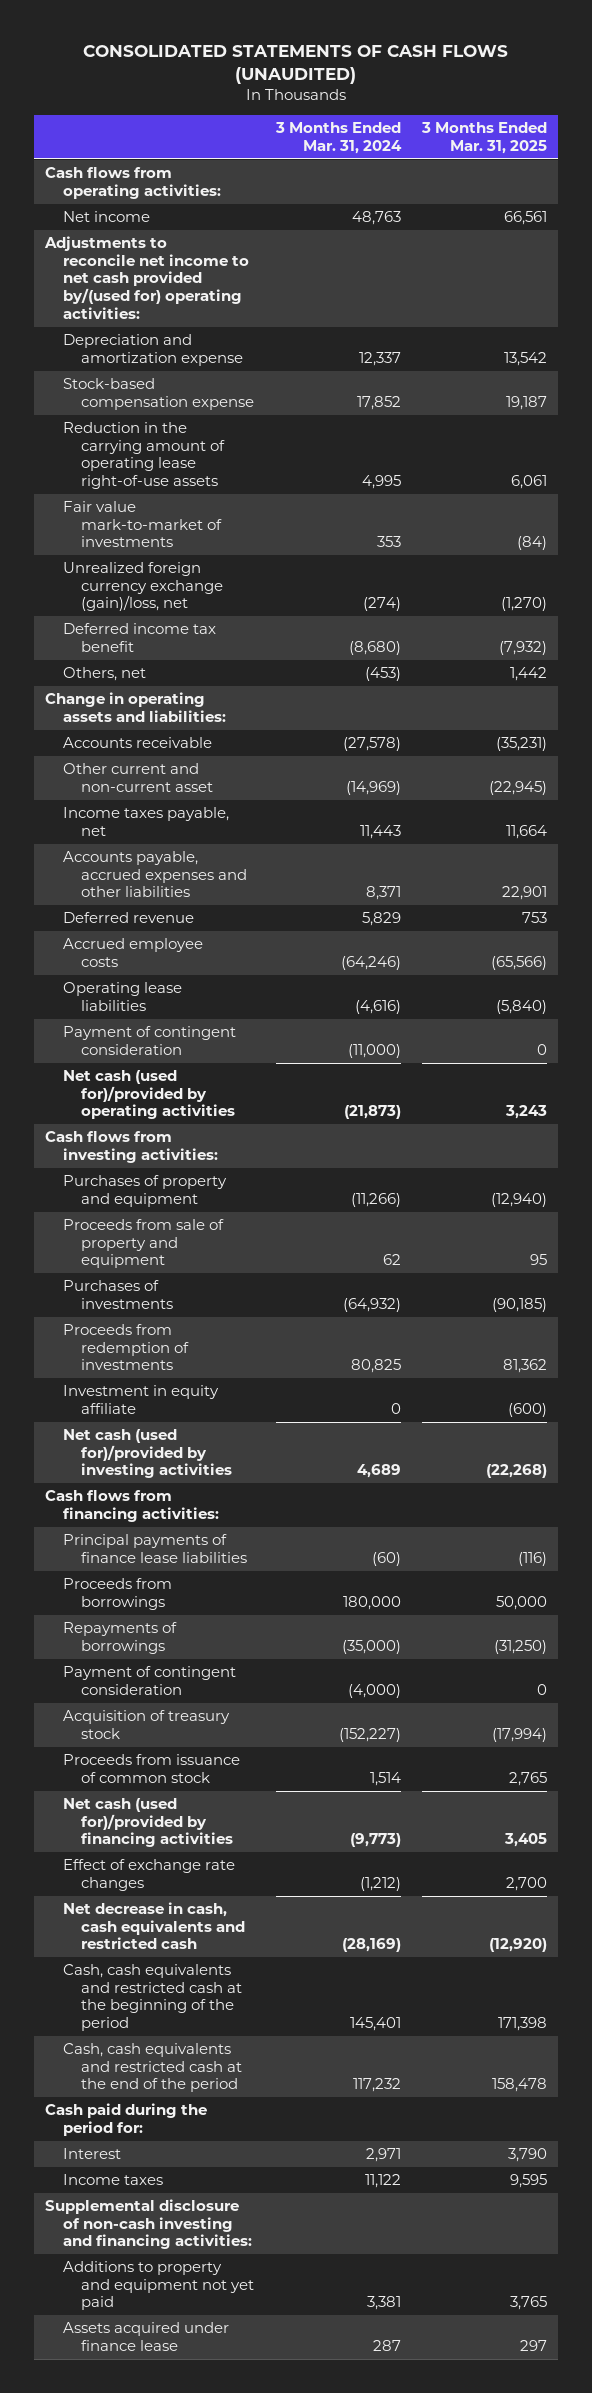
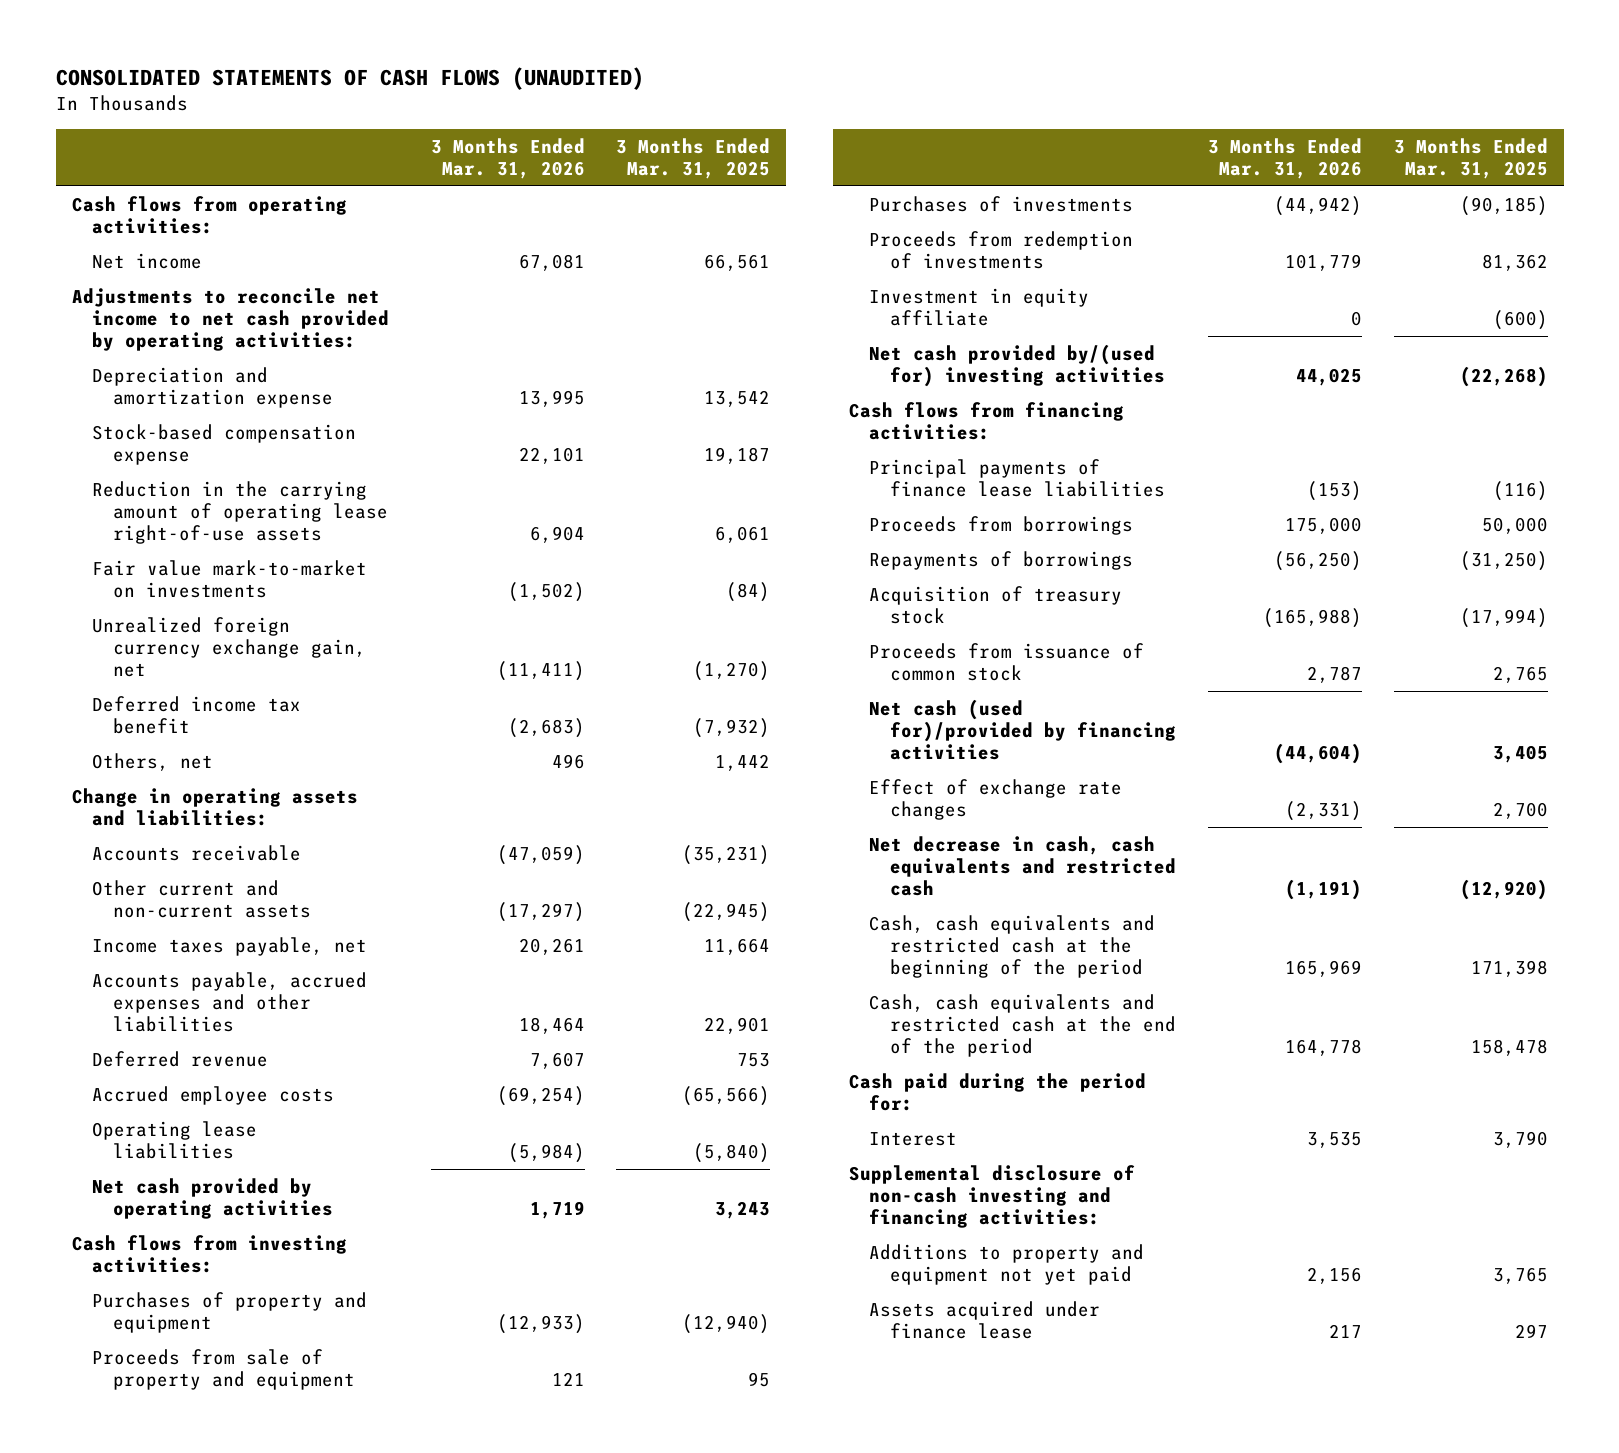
[274,122,402,154] 3 Months Ended Mar. 31, 2024 -> none
none -> [430,137,585,179] 3 Months Ended Mar. 31, 2026
[44,236,250,319] Adjustments to reconcile net income to net cash provided by/(used for) operating activities: -> [71,288,390,352] Adjustments to reconcile net income to net cash provided by operating activities:
[63,501,223,548] Fair value mark-to-market of investments -> [92,560,368,599] Fair value mark-to-market on investments
[63,562,224,612] Unrealized foreign currency exchange (gain)/loss, net -> [92,617,366,678] Unrealized foreign currency exchange gain, net
[63,763,214,792] Other current and non-current asset -> [92,880,311,919] Other current and non-current assets
[63,1026,237,1055] Payment of contingent consideration -> none
[63,1070,236,1120] Net cash (used for)/provided by operating activities -> [92,1178,333,1220] Net cash provided by operating activities
[63,1429,233,1479] Net cash (used for)/provided by investing activities -> [869,344,1166,388] Net cash provided by/(used for) investing activities
[63,1666,237,1695] Payment of contingent consideration -> none
[63,2174,164,2186] Income taxes -> none

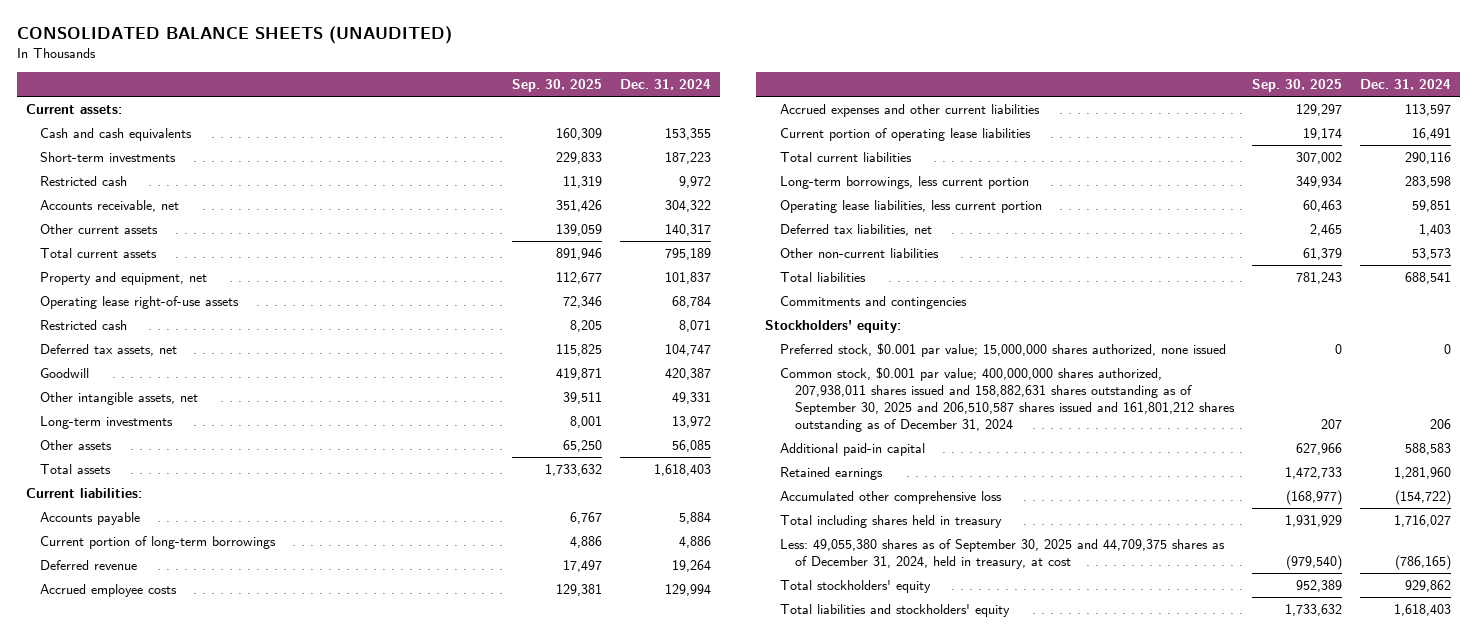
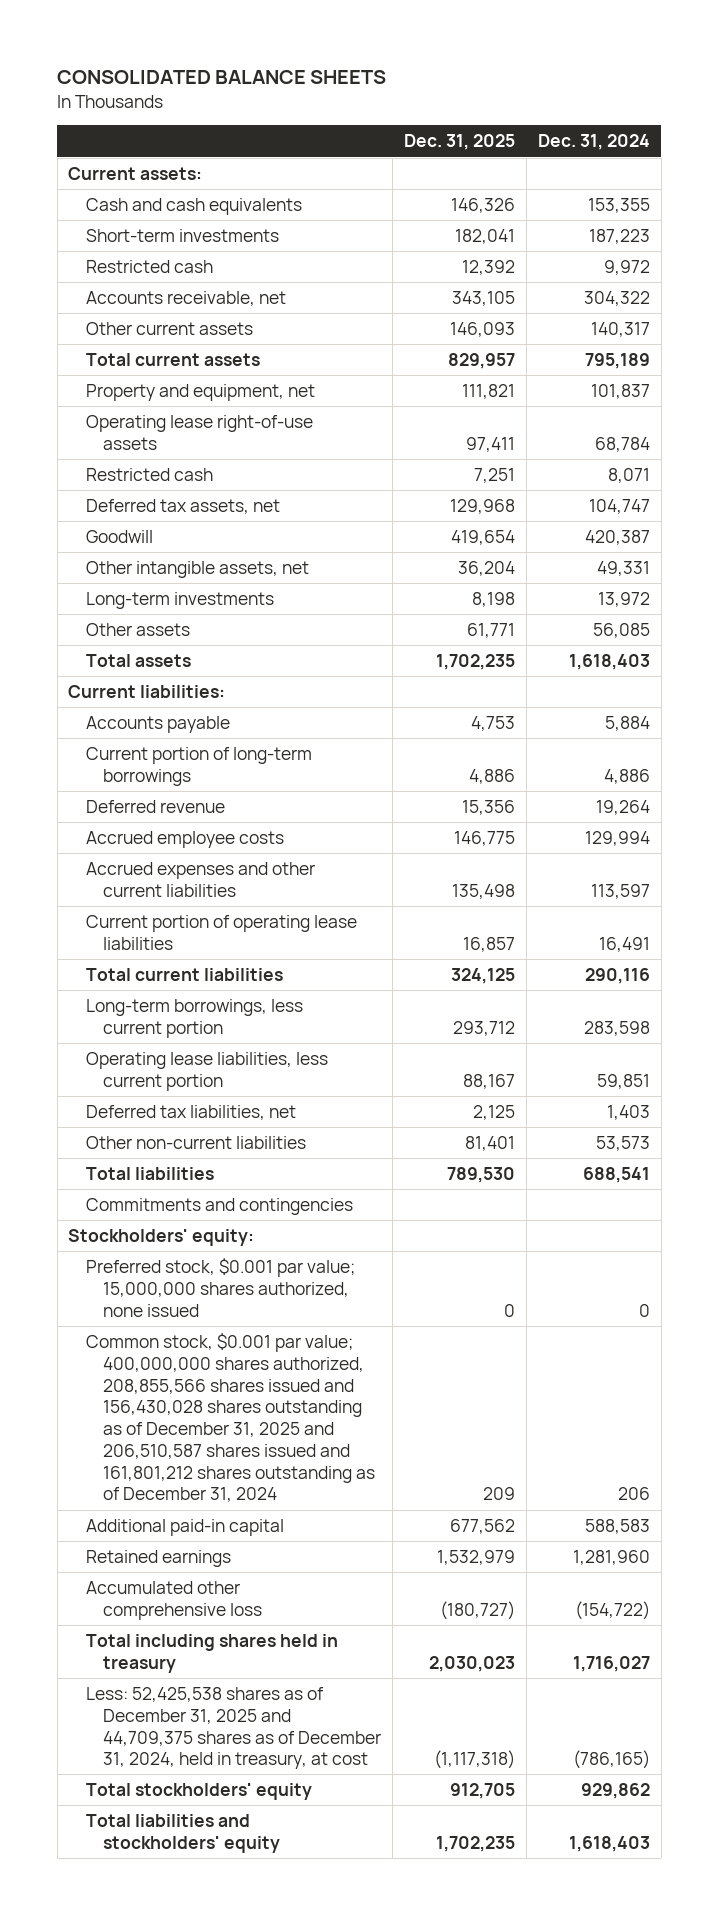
[16,25,452,44] CONSOLIDATED BALANCE SHEETS (UNAUDITED) -> [57,70,387,85] CONSOLIDATED BALANCE SHEETS
[512,79,603,93] Sep. 30, 2025 -> none
none -> [403,134,515,151] Dec. 31, 2025
[779,366,1235,432] Common stock, $0.001 par value; 400,000,000 shares authorized, 207,938,011 shares issued and 158,882,631 shares outstanding as of September 30, 2025 and 206,510,587 shares issued and 161,801,212 shares outstanding as of December 31, 2024 -> [85,1332,376,1503] Common stock, $0.001 par value; 400,000,000 shares authorized, 208,855,566 shares issued and 156,430,028 shares outstanding as of December 31, 2025 and 206,510,587 shares issued and 161,801,212 shares outstanding as of December 31, 2024
[779,538,1225,569] Less: 49,055,380 shares as of September 30, 2025 and 44,709,375 shares as of December 31, 2024, held in treasury, at cost -> [85,1686,382,1770] Less: 52,425,538 shares as of December 31, 2025 and 44,709,375 shares as of December 31, 2024, held in treasury, at cost

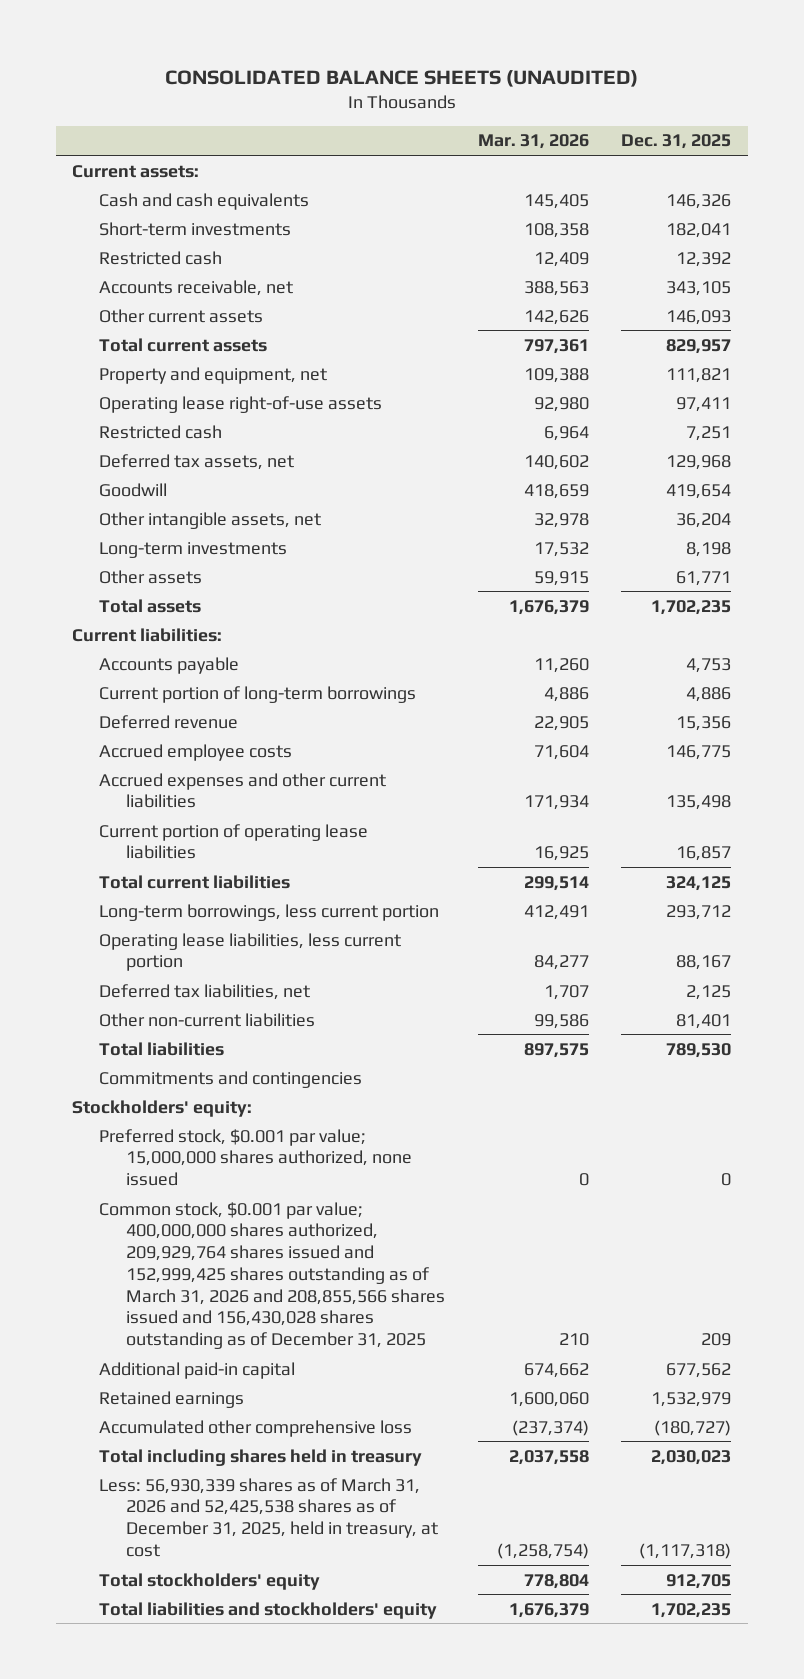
[57,70,387,85] CONSOLIDATED BALANCE SHEETS -> [164,69,638,87] CONSOLIDATED BALANCE SHEETS (UNAUDITED)
[537,134,650,151] Dec. 31, 2024 -> none
none -> [477,134,589,150] Mar. 31, 2026
[85,1332,376,1503] Common stock, $0.001 par value; 400,000,000 shares authorized, 208,855,566 shares issued and 156,430,028 shares outstanding as of December 31, 2025 and 206,510,587 shares issued and 161,801,212 shares outstanding as of December 31, 2024 -> [99,1201,446,1350] Common stock, $0.001 par value; 400,000,000 shares authorized, 209,929,764 shares issued and 152,999,425 shares outstanding as of March 31, 2026 and 208,855,566 shares issued and 156,430,028 shares outstanding as of December 31, 2025
[85,1686,382,1770] Less: 52,425,538 shares as of December 31, 2025 and 44,709,375 shares as of December 31, 2024, held in treasury, at cost -> [99,1477,439,1557] Less: 56,930,339 shares as of March 31, 2026 and 52,425,538 shares as of December 31, 2025, held in treasury, at cost

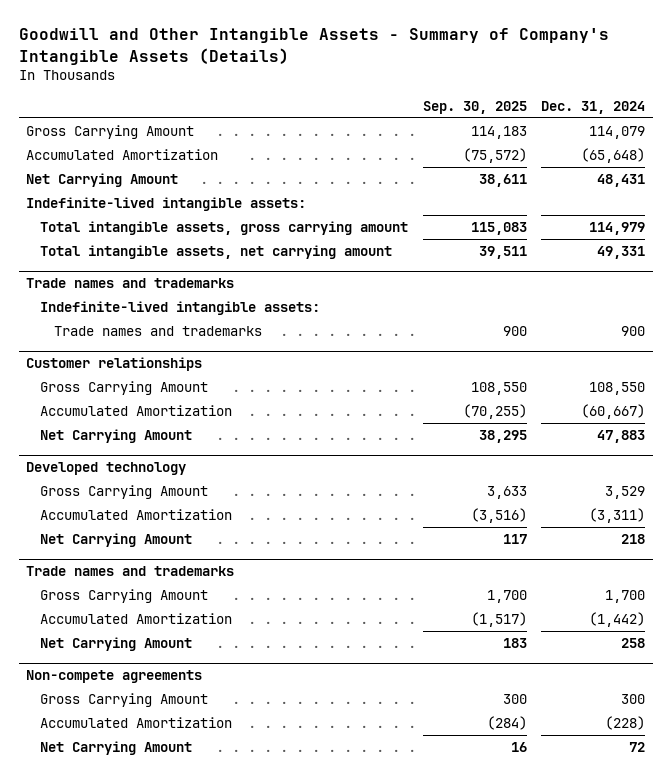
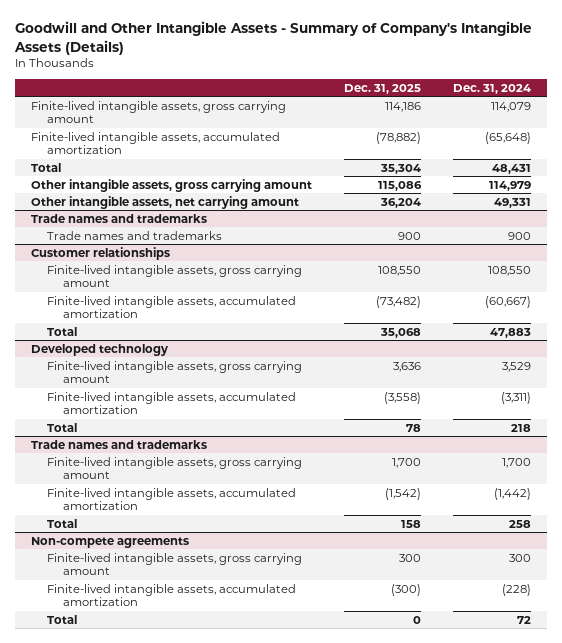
[422,101,527,115] Sep. 30, 2025 -> none
none -> [344,83,422,94] Dec. 31, 2025
[26,196,307,211] Indefinite-lived intangible assets: -> none
[26,124,195,139] Gross Carrying Amount -> [31,100,287,124] Finite-lived intangible assets, gross carrying amount
[26,148,219,160] Accumulated Amortization -> [31,131,281,155] Finite-lived intangible assets, accumulated amortization
[26,172,179,187] Net Carrying Amount -> [31,162,62,172] Total
[40,220,409,235] Total intangible assets, gross carrying amount -> [31,178,313,192] Other intangible assets, gross carrying amount
[40,244,393,259] Total intangible assets, net carrying amount -> [31,195,300,209] Other intangible assets, net carrying amount
[40,300,321,315] Indefinite-lived intangible assets: -> none
[40,380,209,395] Gross Carrying Amount -> [46,264,302,288] Finite-lived intangible assets, gross carrying amount
[40,404,233,416] Accumulated Amortization -> [46,295,296,319] Finite-lived intangible assets, accumulated amortization
[40,428,193,443] Net Carrying Amount -> [46,326,77,336] Total
[40,484,209,499] Gross Carrying Amount -> [46,360,302,384] Finite-lived intangible assets, gross carrying amount
[40,508,233,520] Accumulated Amortization -> [46,391,296,415] Finite-lived intangible assets, accumulated amortization
[40,532,193,547] Net Carrying Amount -> [46,422,77,432] Total
[40,588,209,603] Gross Carrying Amount -> [46,456,302,480] Finite-lived intangible assets, gross carrying amount
[40,612,233,624] Accumulated Amortization -> [46,487,296,511] Finite-lived intangible assets, accumulated amortization
[40,636,193,651] Net Carrying Amount -> [46,518,77,528] Total
[40,692,209,707] Gross Carrying Amount -> [46,552,302,576] Finite-lived intangible assets, gross carrying amount
[40,716,233,728] Accumulated Amortization -> [46,583,296,607] Finite-lived intangible assets, accumulated amortization
[40,740,193,755] Net Carrying Amount -> [46,614,77,624] Total

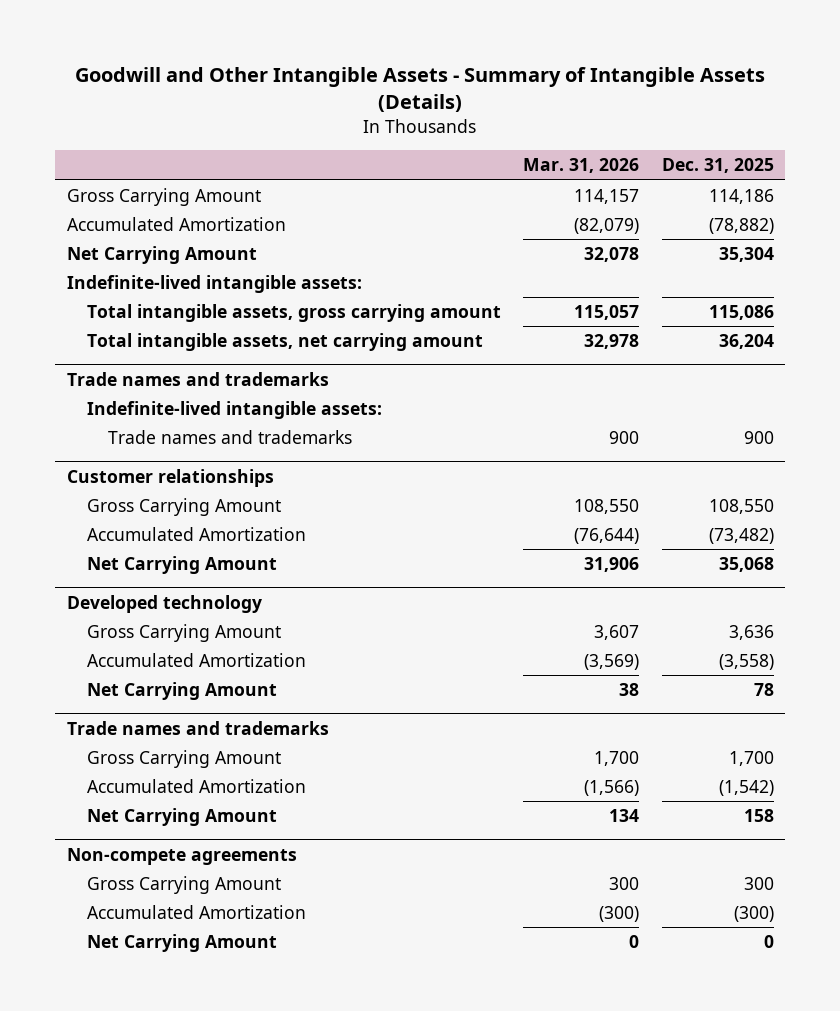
[14,21,533,55] Goodwill and Other Intangible Assets - Summary of Company's Intangible Assets (Details) -> [75,67,766,113] Goodwill and Other Intangible Assets - Summary of Intangible Assets (Details)
[452,83,531,94] Dec. 31, 2024 -> none
none -> [523,158,640,174] Mar. 31, 2026
[31,100,287,124] Finite-lived intangible assets, gross carrying amount -> [66,187,261,206] Gross Carrying Amount
[31,131,281,155] Finite-lived intangible assets, accumulated amortization -> [66,216,286,231] Accumulated Amortization
[31,162,62,172] Total -> [66,245,257,264] Net Carrying Amount
none -> [66,274,362,293] Indefinite-lived intangible assets:
[31,178,313,192] Other intangible assets, gross carrying amount -> [87,303,502,322] Total intangible assets, gross carrying amount
[31,195,300,209] Other intangible assets, net carrying amount -> [87,332,484,351] Total intangible assets, net carrying amount
none -> [87,400,383,419] Indefinite-lived intangible assets:
[46,264,302,288] Finite-lived intangible assets, gross carrying amount -> [87,497,282,516] Gross Carrying Amount
[46,295,296,319] Finite-lived intangible assets, accumulated amortization -> [87,526,307,541] Accumulated Amortization
[46,326,77,336] Total -> [87,555,278,574] Net Carrying Amount
[46,360,302,384] Finite-lived intangible assets, gross carrying amount -> [87,623,282,642] Gross Carrying Amount
[46,391,296,415] Finite-lived intangible assets, accumulated amortization -> [87,652,307,667] Accumulated Amortization
[46,422,77,432] Total -> [87,681,278,700] Net Carrying Amount
[46,456,302,480] Finite-lived intangible assets, gross carrying amount -> [87,749,282,768] Gross Carrying Amount
[46,487,296,511] Finite-lived intangible assets, accumulated amortization -> [87,778,307,793] Accumulated Amortization
[46,518,77,528] Total -> [87,807,278,826] Net Carrying Amount
[46,552,302,576] Finite-lived intangible assets, gross carrying amount -> [87,875,282,894] Gross Carrying Amount
[46,583,296,607] Finite-lived intangible assets, accumulated amortization -> [87,904,307,919] Accumulated Amortization
[46,614,77,624] Total -> [87,933,278,952] Net Carrying Amount

